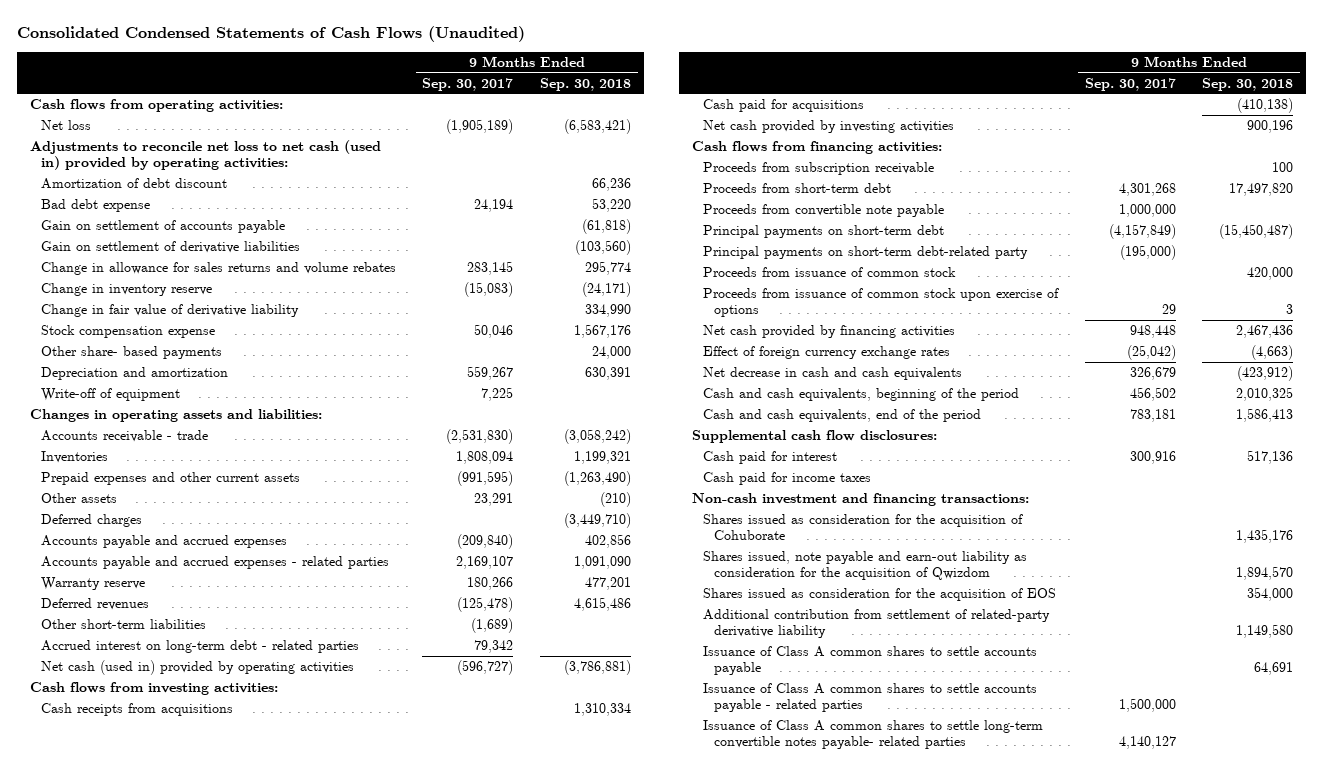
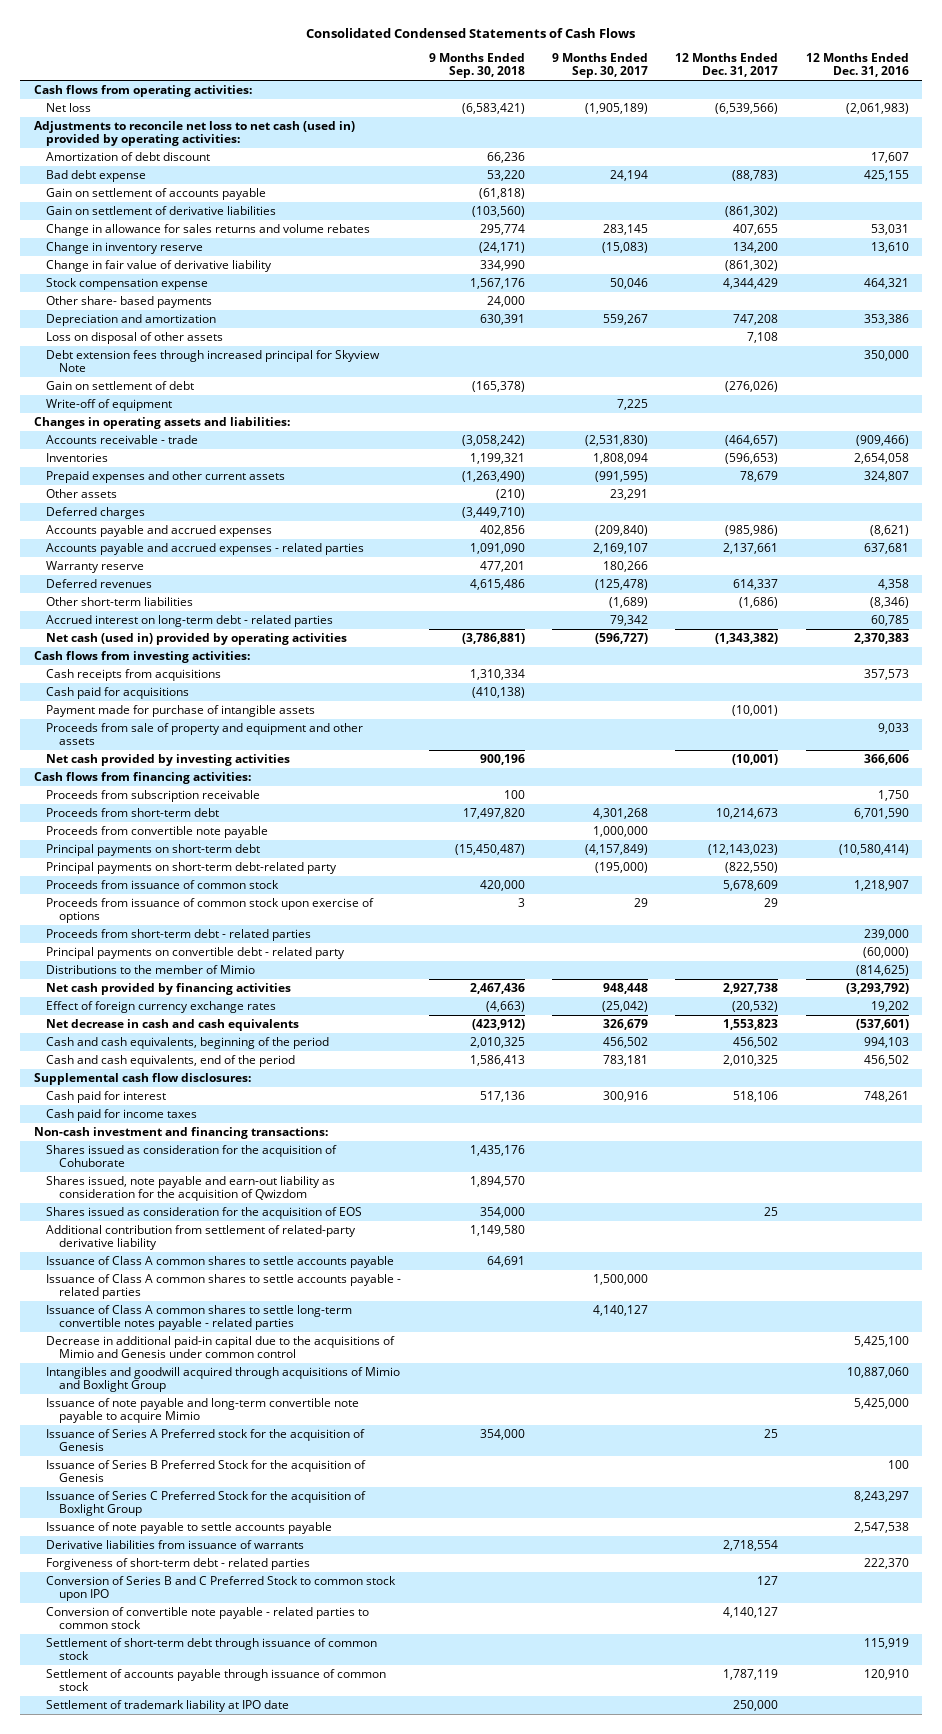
[16,26,525,43] Consolidated Condensed Statements of Cash Flows (Unaudited) -> [306,27,636,38] Consolidated Condensed Statements of Cash Flows
none -> [675,53,779,78] 12 Months Ended Dec. 31, 2017
none -> [805,53,909,78] 12 Months Ended Dec. 31, 2016
none -> [46,331,224,344] Loss on disposal of other assets
none -> [46,349,381,373] Debt extension fees through increased principal for Skyview Note
none -> [46,380,195,390] Gain on settlement of debt
none -> [46,704,316,717] Payment made for purchase of intangible assets
none -> [46,722,364,746] Proceeds from sale of property and equipment and other assets
none -> [46,928,312,941] Proceeds from short-term debt - related parties
none -> [46,946,346,959] Principal payments on convertible debt - related party
none -> [46,964,256,974] Distributions to the member of Mimio
[703,720,1044,750] Issuance of Class A common shares to settle long-term convertible notes payable- related parties -> [46,1304,353,1331] Issuance of Class A common shares to settle long-term convertible notes payable - related parties
none -> [46,1335,396,1359] Decrease in additional paid-in capital due to the acquisitions of Mimio and Genesis under common control
none -> [46,1366,401,1393] Intangibles and goodwill acquired through acquisitions of Mimio and Boxlight Group
none -> [46,1397,360,1424] Issuance of note payable and long-term convertible note payable to acquire Mimio
none -> [46,1428,366,1452] Issuance of Series A Preferred stock for the acquisition of Genesis
none -> [46,1459,367,1483] Issuance of Series B Preferred Stock for the acquisition of Genesis
none -> [46,1490,367,1517] Issuance of Series C Preferred Stock for the acquisition of Boxlight Group
none -> [46,1521,333,1534] Issuance of note payable to settle accounts payable
none -> [46,1539,305,1549] Derivative liabilities from issuance of warrants
none -> [46,1557,311,1570] Forgiveness of short-term debt - related parties
none -> [46,1575,397,1602] Conversion of Series B and C Preferred Stock to common stock upon IPO
none -> [46,1606,370,1630] Conversion of convertible note payable - related parties to common stock
none -> [46,1637,378,1661] Settlement of short-term debt through issuance of common stock
none -> [46,1668,387,1692] Settlement of accounts payable through issuance of common stock
none -> [46,1699,290,1712] Settlement of trademark liability at IPO date

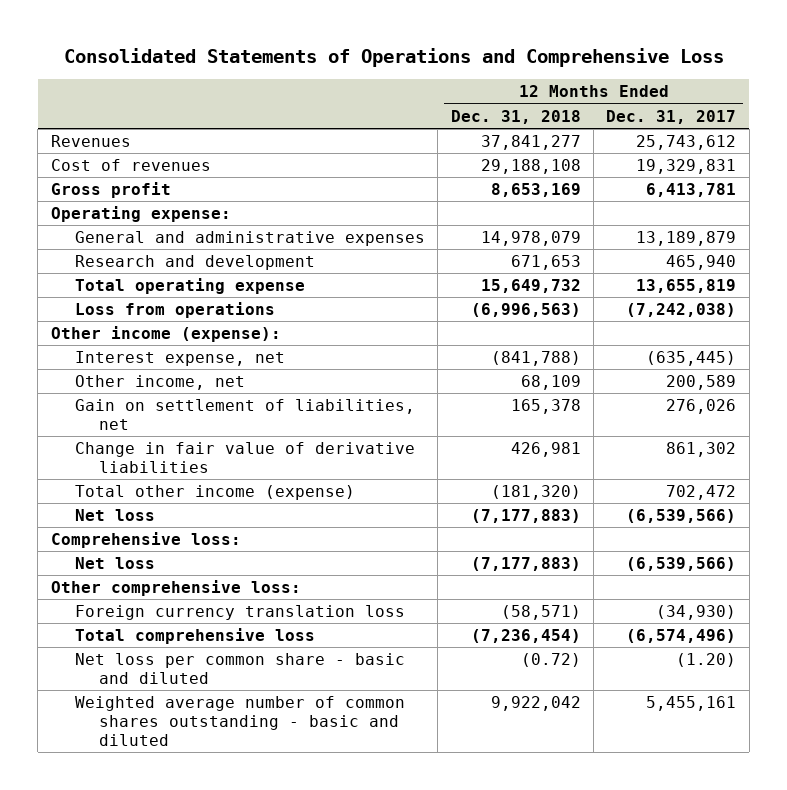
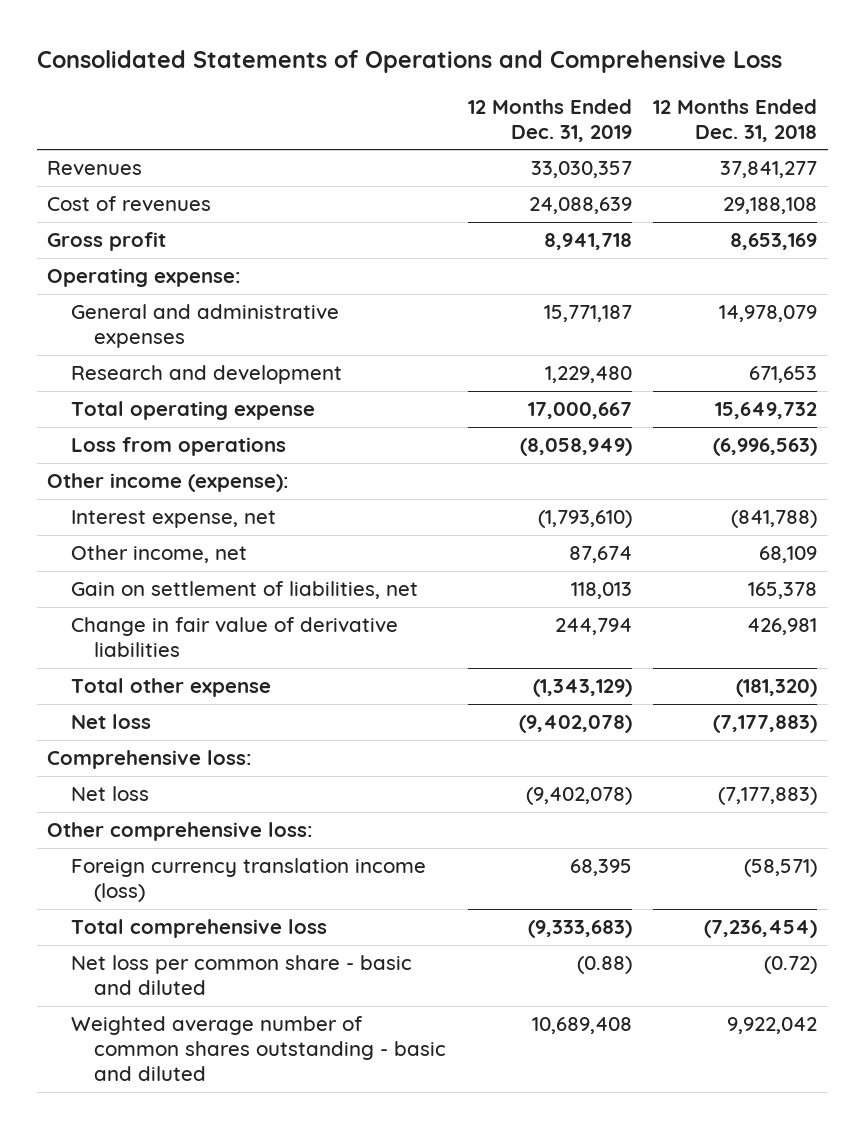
[606,109,737,124] Dec. 31, 2017 -> none
none -> [467,98,632,142] 12 Months Ended Dec. 31, 2019
[75,485,356,501] Total other income (expense) -> [70,678,271,698] Total other expense
[75,605,406,621] Foreign currency translation loss -> [70,858,426,903] Foreign currency translation income (loss)

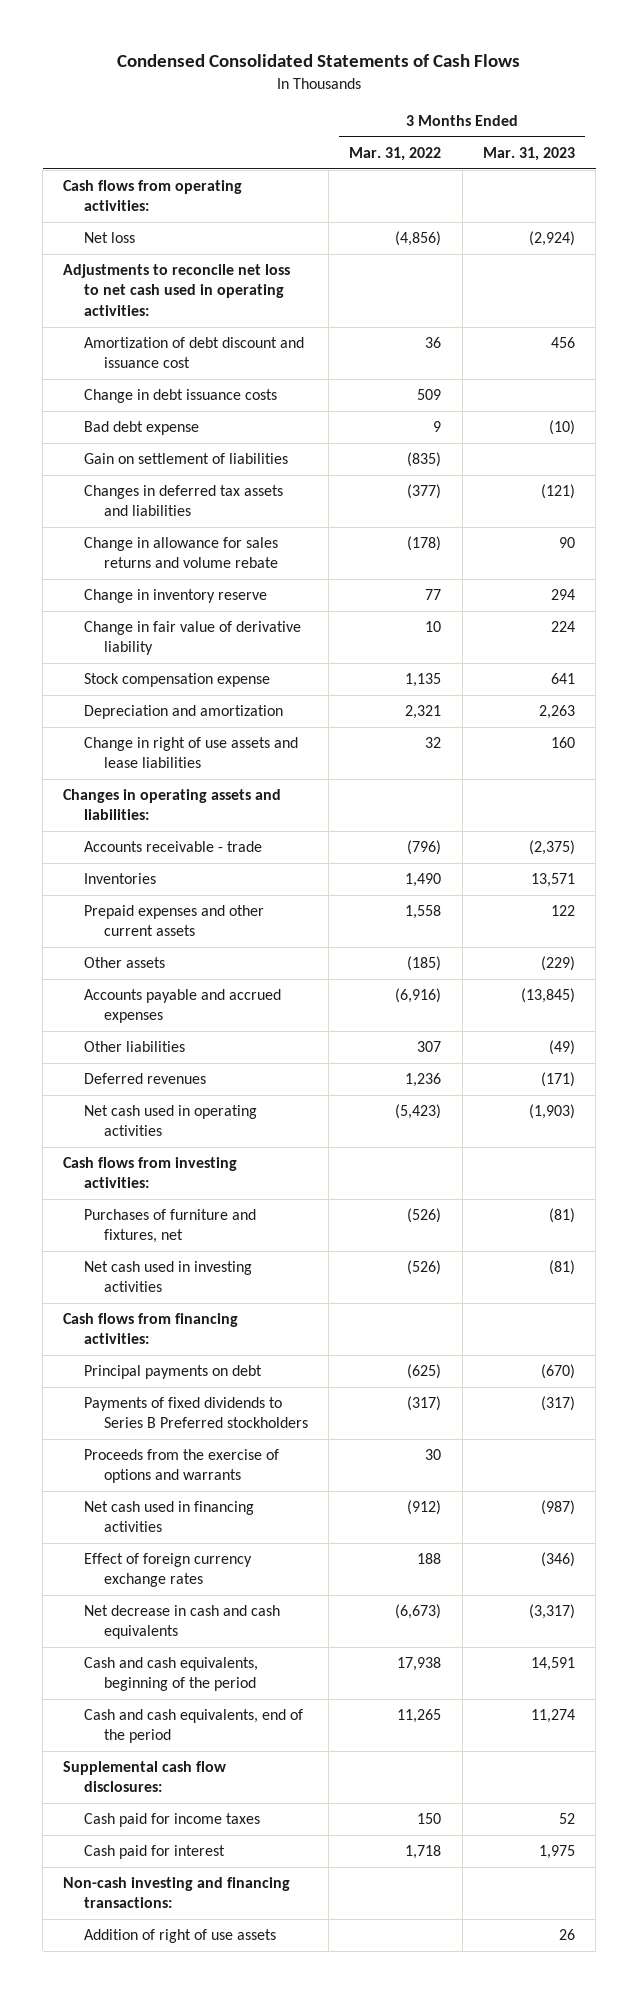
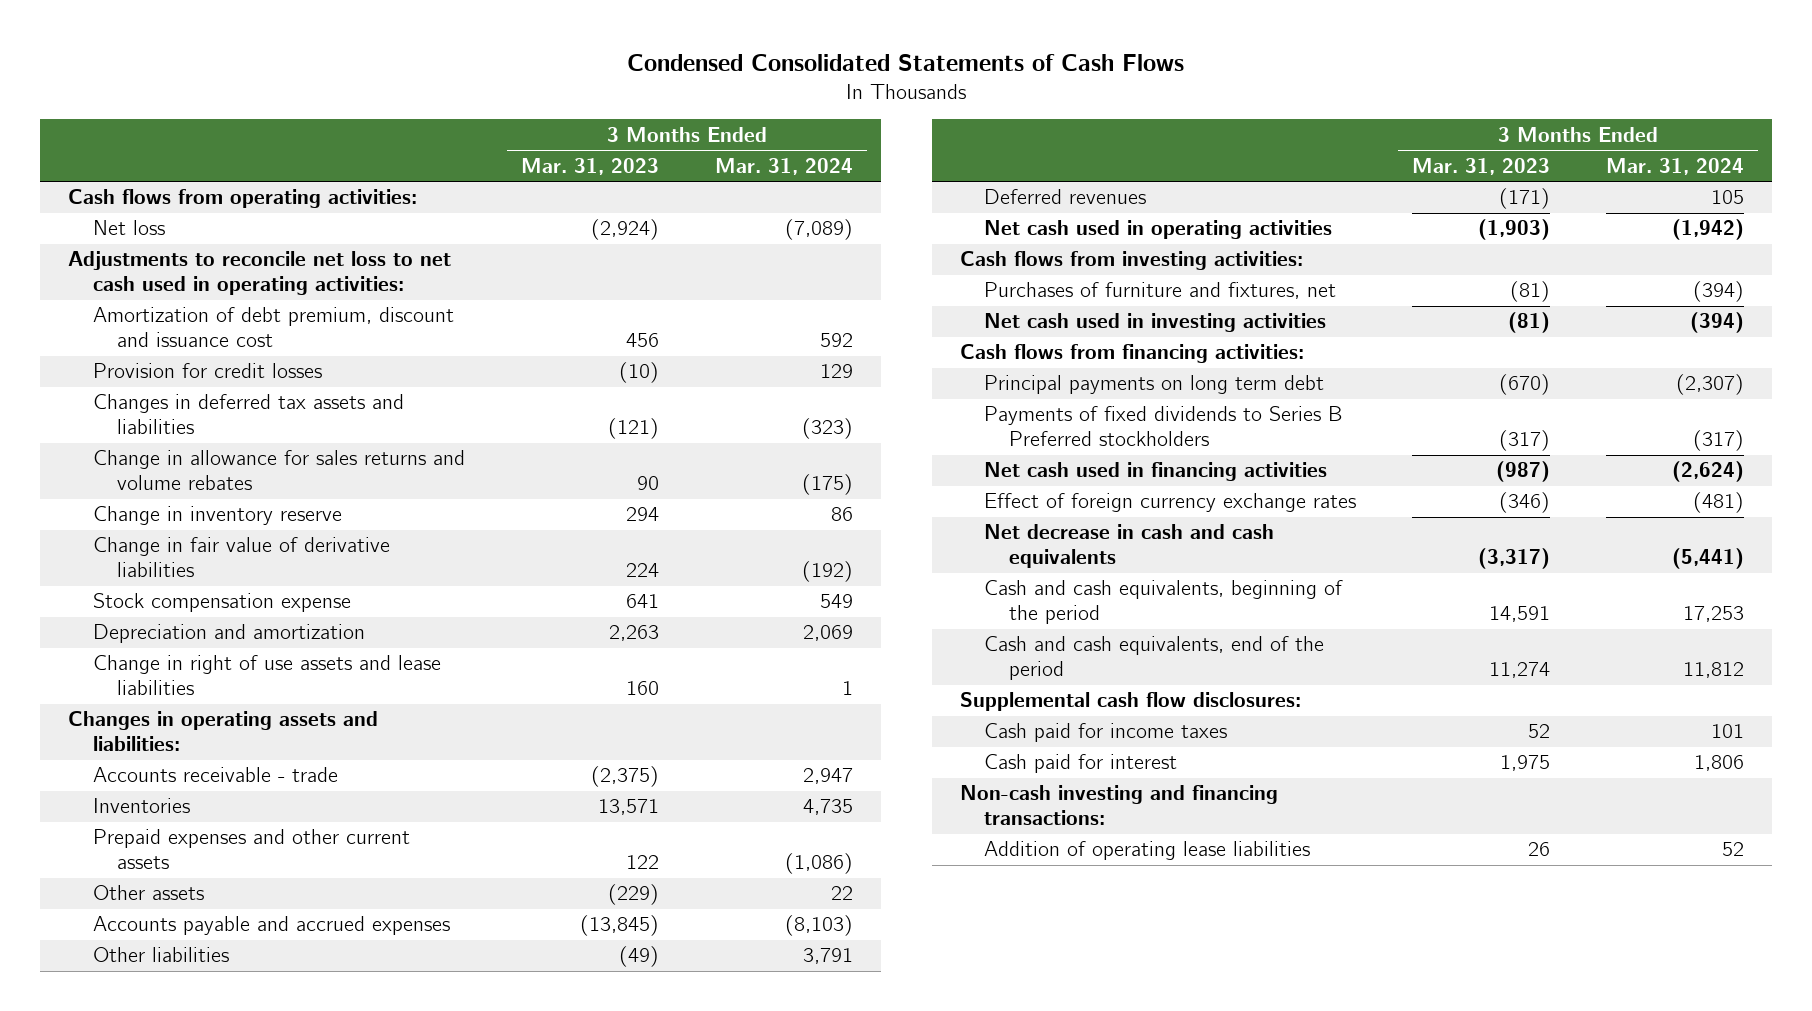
[349,146,442,161] Mar. 31, 2022 -> none
none -> [714,157,853,175] Mar. 31, 2024
[83,389,277,404] Change in debt issuance costs -> none
[83,453,288,465] Gain on settlement of liabilities -> none
[83,337,304,369] Amortization of debt discount and issuance cost -> [92,307,454,348] Amortization of debt premium, discount and issuance cost
[83,421,199,436] Bad debt expense -> [92,363,322,379] Provision for credit losses
[83,537,278,569] Change in allowance for sales returns and volume rebate -> [92,450,465,491] Change in allowance for sales returns and volume rebates
[83,621,301,656] Change in fair value of derivative liability -> [92,537,390,578] Change in fair value of derivative liabilities
[83,1365,262,1380] Principal payments on debt -> [984,375,1325,395] Principal payments on long term debt
[83,1449,279,1484] Proceeds from the exercise of options and warrants -> none
[83,1929,276,1944] Addition of right of use assets -> none
none -> [984,841,1311,861] Addition of operating lease liabilities

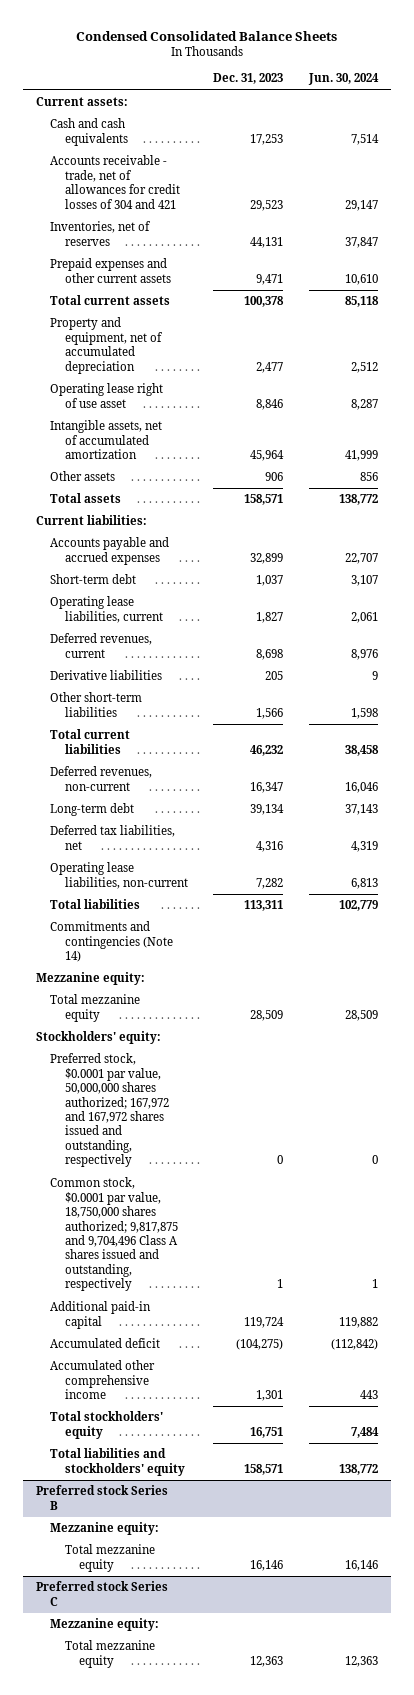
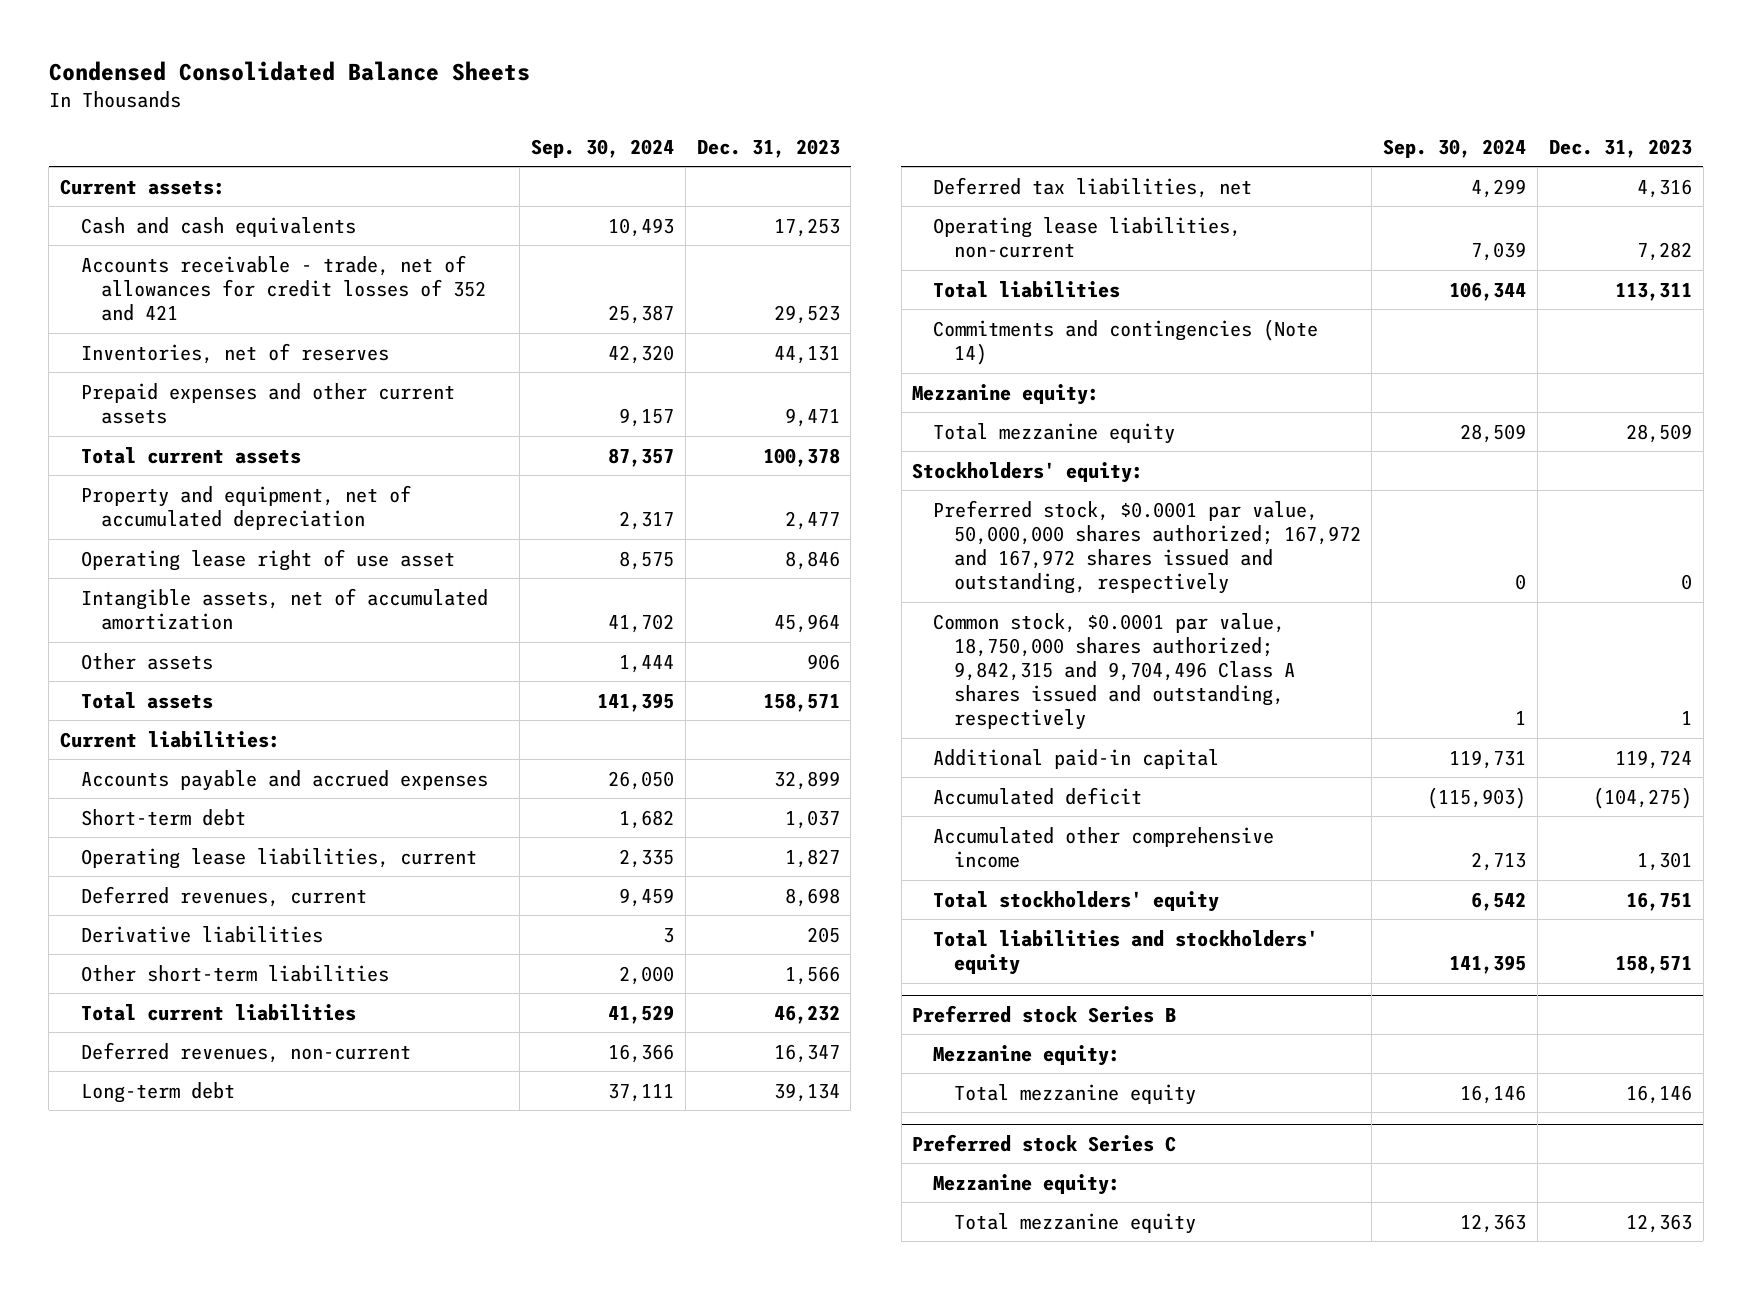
[308,73,380,86] Jun. 30, 2024 -> none
none -> [530,138,674,158] Sep. 30, 2024
[50,155,180,209] Accounts receivable - trade, net of allowances for credit losses of 304 and 421 -> [80,254,487,321] Accounts receivable - trade, net of allowances for credit losses of 352 and 421
[50,1177,178,1292] Common stock, $0.0001 par value, 18,750,000 shares authorized; 9,817,875 and 9,704,496 Class A shares issued and outstanding, respectively -> [933,612,1295,730] Common stock, $0.0001 par value, 18,750,000 shares authorized; 9,842,315 and 9,704,496 Class A shares issued and outstanding, respectively

